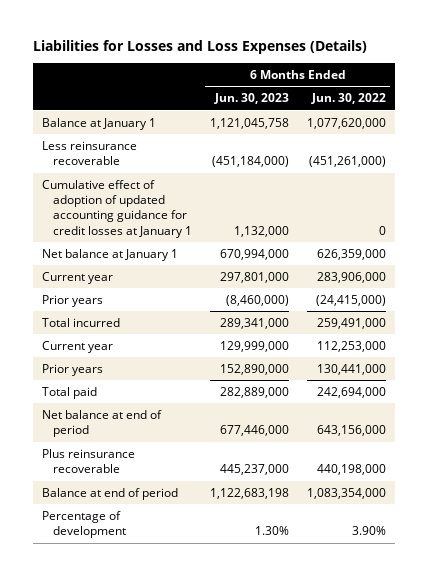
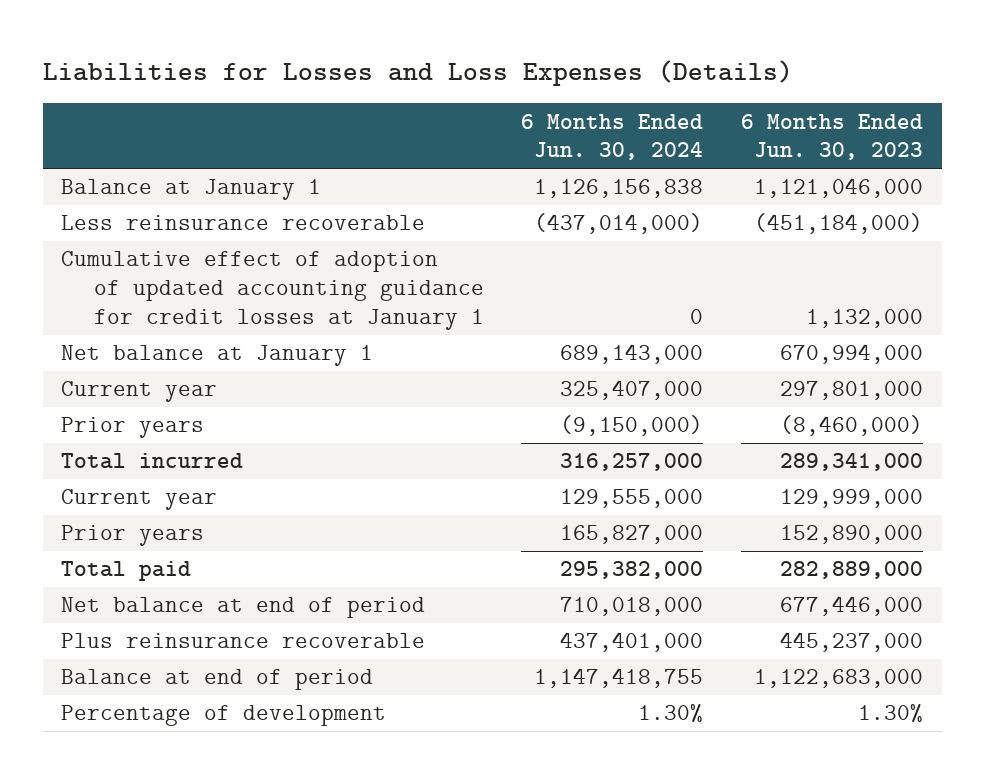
[310,93,386,105] Jun. 30, 2022 -> none
none -> [521,113,704,161] 6 Months Ended Jun. 30, 2024
[209,117,289,129] 1,121,045,758 -> [753,178,923,199] 1,121,046,000
[209,487,289,499] 1,122,683,198 -> [753,669,923,689] 1,122,683,000

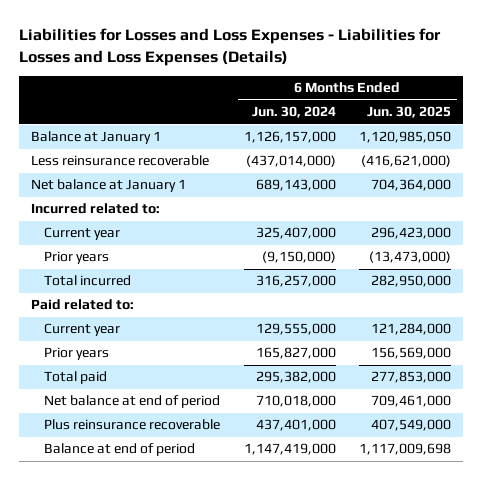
[42,59,793,86] Liabilities for Losses and Loss Expenses (Details) -> [18,28,441,67] Liabilities for Losses and Loss Expenses - Liabilities for Losses and Loss Expenses (Details)
[740,113,923,161] 6 Months Ended Jun. 30, 2023 -> none
none -> [367,106,452,119] Jun. 30, 2025
[534,179,704,199] 1,126,156,838 -> [243,131,336,144] 1,126,157,000
[61,251,484,330] Cumulative effect of adoption of updated accounting guidance for credit losses at January 1 -> none
none -> [30,203,160,215] Incurred related to:
none -> [30,299,134,311] Paid related to:
[61,705,387,727] Percentage of development -> none
[534,668,704,689] 1,147,418,755 -> [243,443,336,456] 1,147,419,000

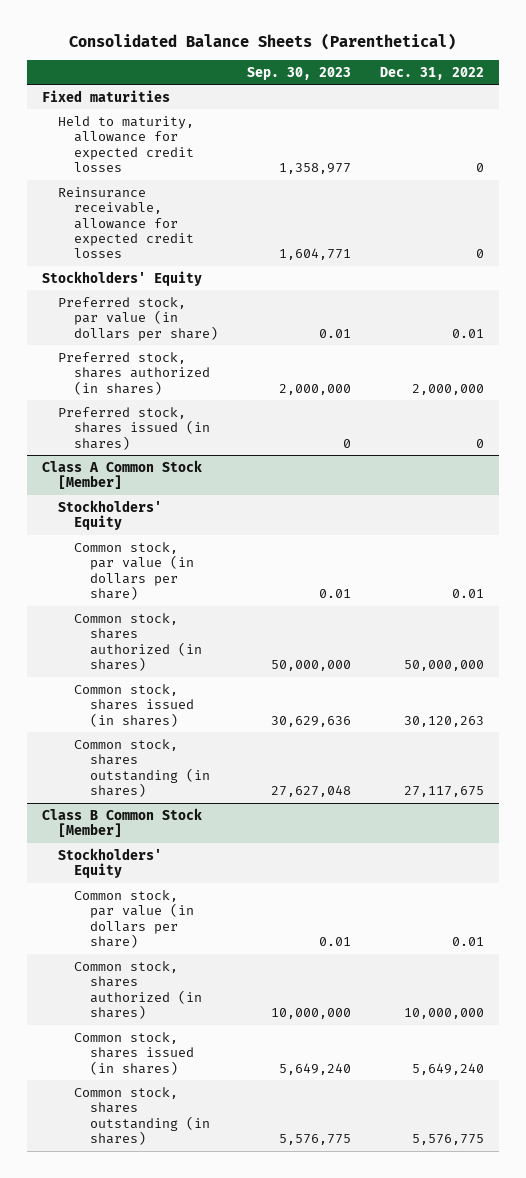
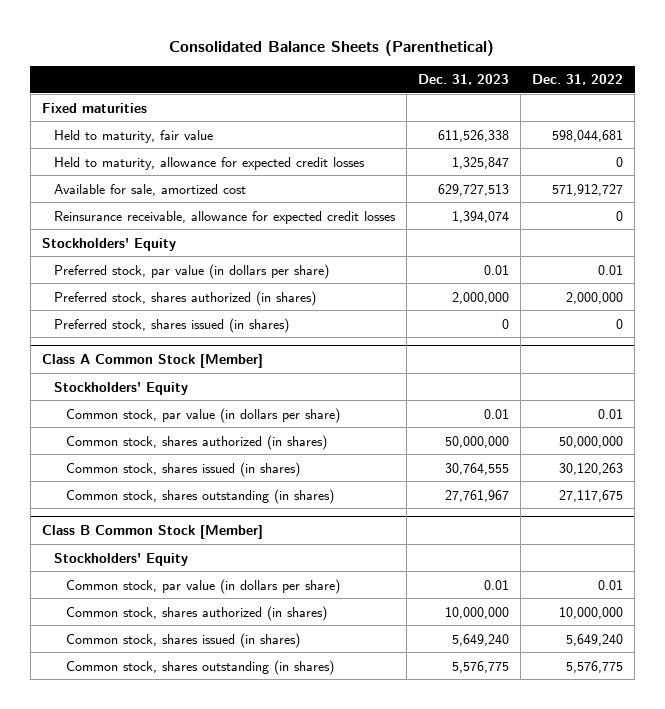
[247,66,352,80] Sep. 30, 2023 -> none
none -> [417,74,509,86] Dec. 31, 2023
none -> [53,129,213,143] Held to maturity, fair value
none -> [53,183,246,196] Available for sale, amortized cost

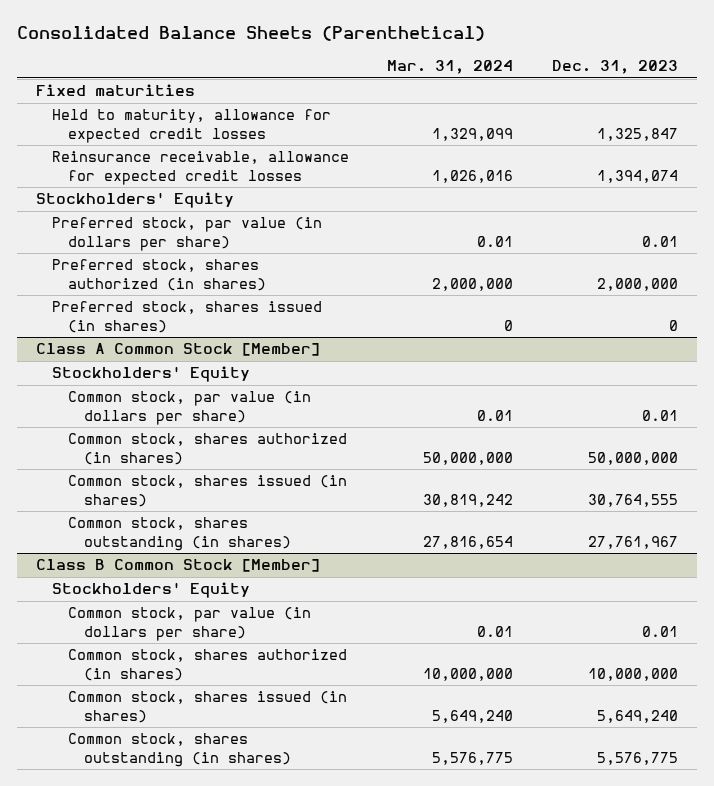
[531,74,623,86] Dec. 31, 2022 -> none
none -> [387,60,514,75] Mar. 31, 2024
[53,129,213,143] Held to maturity, fair value -> none
[53,183,246,196] Available for sale, amortized cost -> none

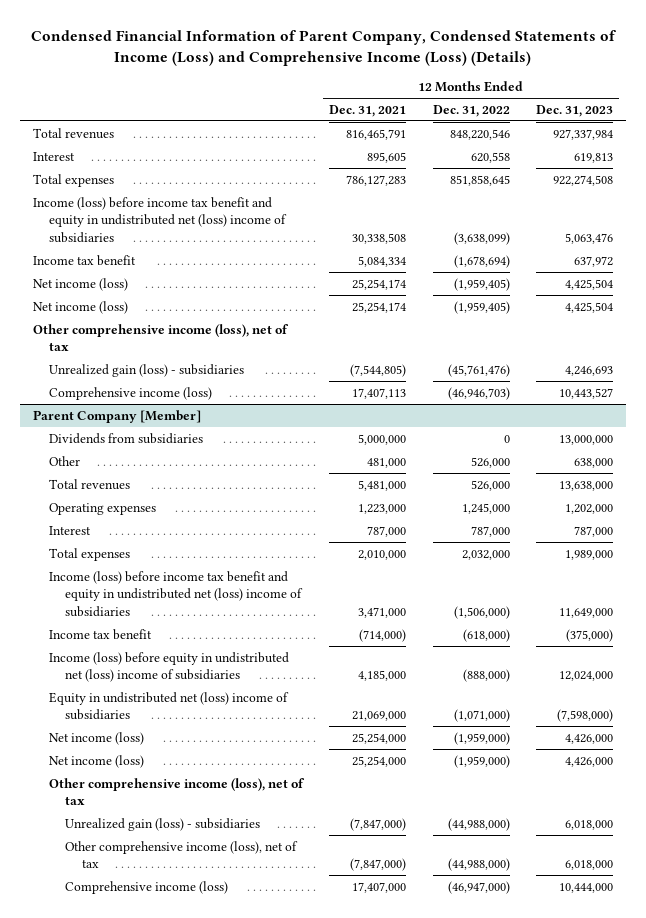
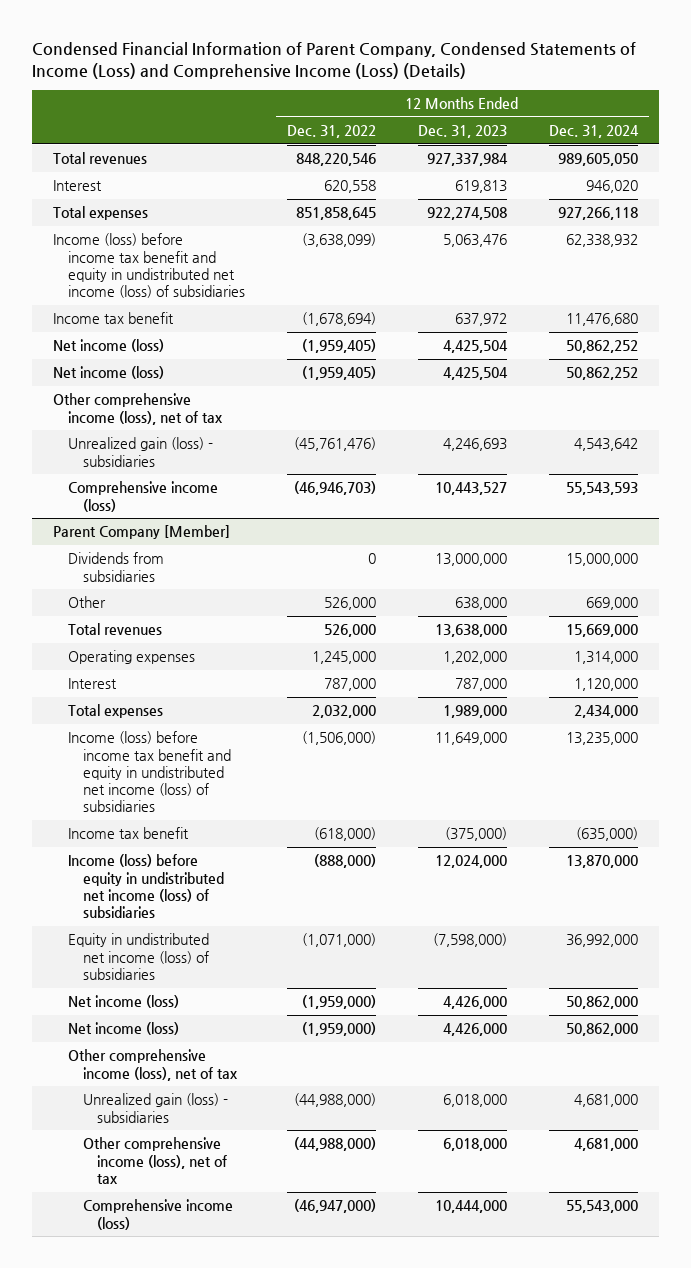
[329,104,407,117] Dec. 31, 2021 -> none
none -> [549,125,640,139] Dec. 31, 2024
[32,196,288,243] Income (loss) before income tax benefit and equity in undistributed net (loss) income of subsidiaries -> [52,233,245,299] Income (loss) before income tax benefit and equity in undistributed net income (loss) of subsidiaries
[49,570,304,617] Income (loss) before income tax benefit and equity in undistributed net (loss) income of subsidiaries -> [67,731,231,813] Income (loss) before income tax benefit and equity in undistributed net income (loss) of subsidiaries
[49,651,290,683] Income (loss) before equity in undistributed net (loss) income of subsidiaries -> [67,854,224,919] Income (loss) before equity in undistributed net income (loss) of subsidiaries
[49,691,290,721] Equity in undistributed net (loss) income of subsidiaries -> [67,933,209,980] Equity in undistributed net income (loss) of subsidiaries

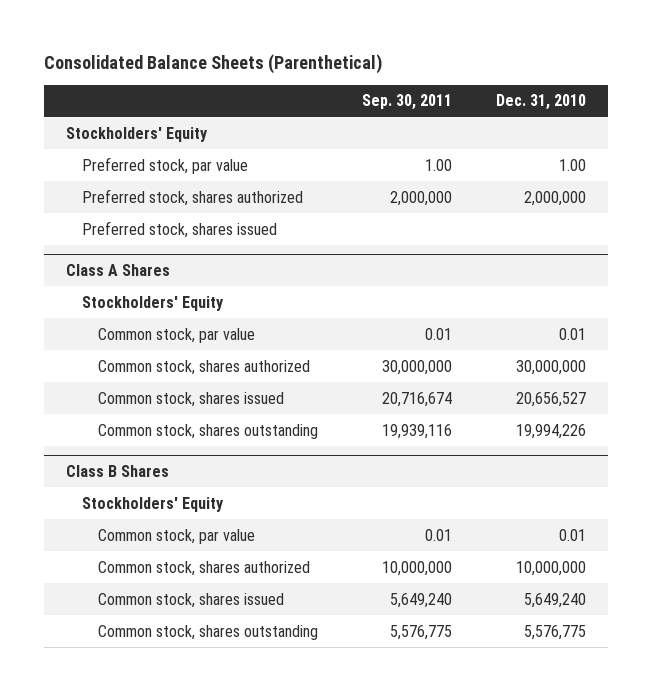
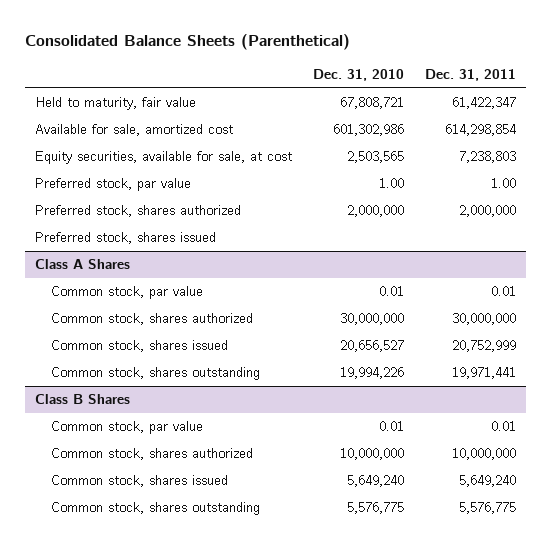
[361,94,452,111] Sep. 30, 2011 -> none
none -> [424,68,516,81] Dec. 31, 2011
[66,126,209,142] Stockholders' Equity -> none
none -> [35,97,197,111] Held to maturity, fair value
none -> [35,124,234,137] Available for sale, amortized cost
none -> [35,151,293,165] Equity securities, available for sale, at cost
[81,295,224,311] Stockholders' Equity -> none
[81,496,224,512] Stockholders' Equity -> none

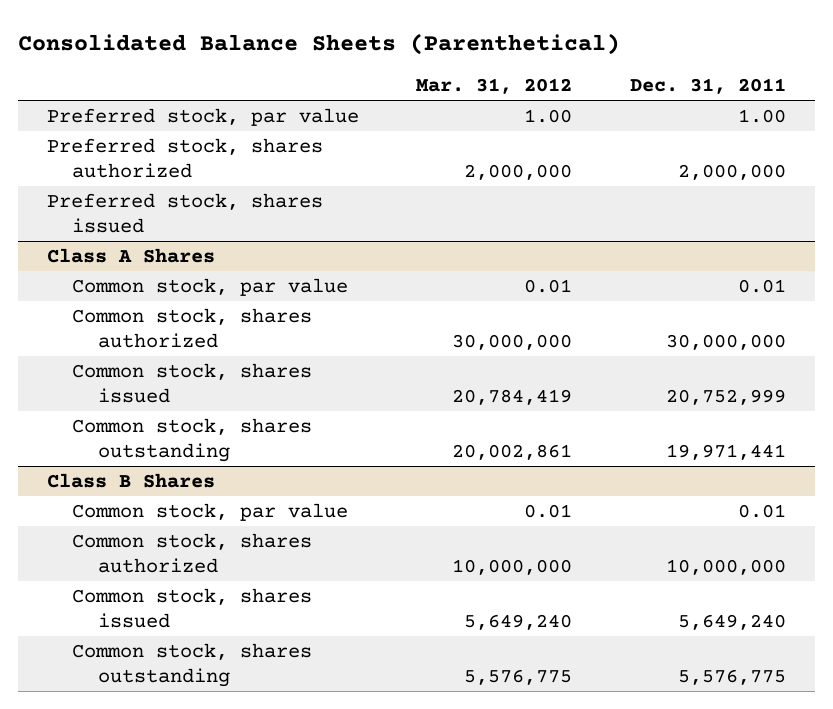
[313,68,405,81] Dec. 31, 2010 -> none
none -> [416,78,573,95] Mar. 31, 2012
[35,97,197,111] Held to maturity, fair value -> none
[35,124,234,137] Available for sale, amortized cost -> none
[35,151,293,165] Equity securities, available for sale, at cost -> none

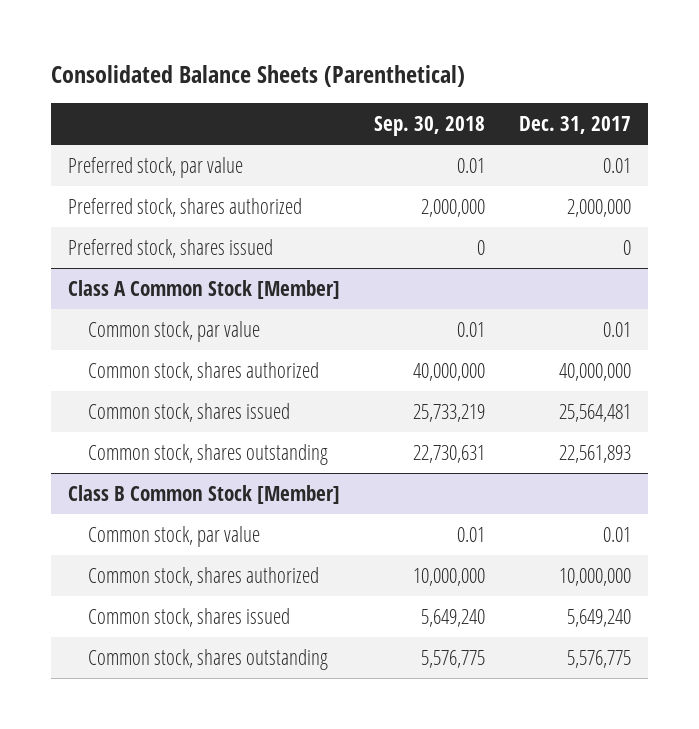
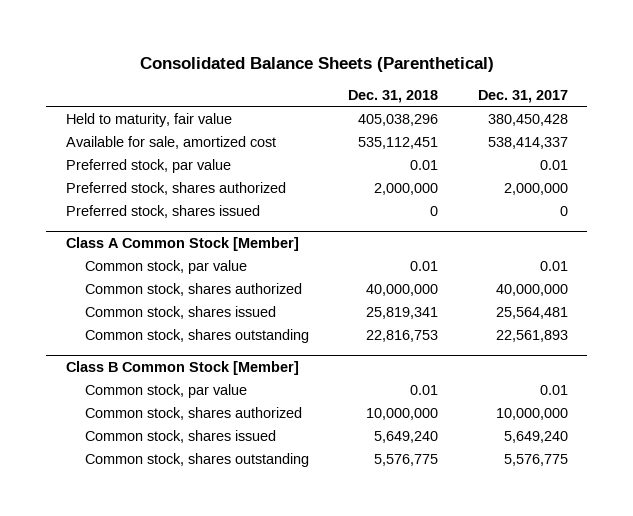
[374,115,486,136] Sep. 30, 2018 -> none
none -> [348,89,439,103] Dec. 31, 2018
none -> [65,112,232,127] Held to maturity, fair value
none -> [65,135,276,149] Available for sale, amortized cost

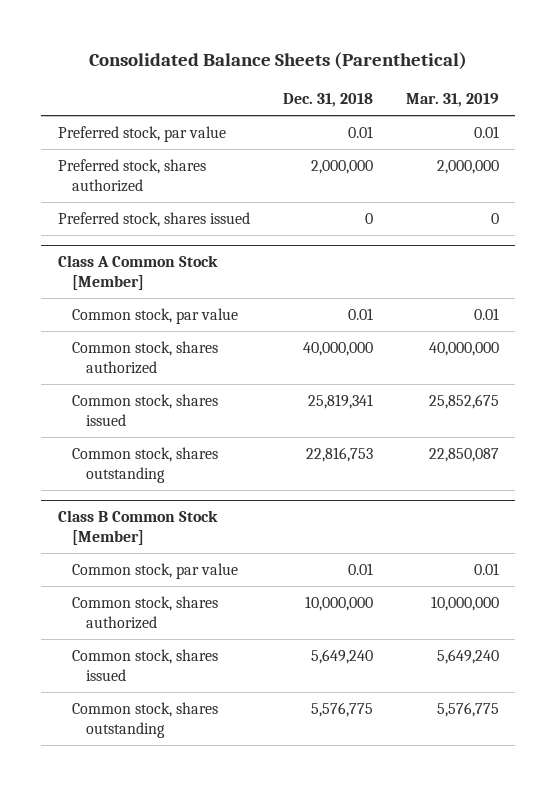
[477,89,568,103] Dec. 31, 2017 -> none
none -> [405,93,499,108] Mar. 31, 2019
[65,112,232,127] Held to maturity, fair value -> none
[65,135,276,149] Available for sale, amortized cost -> none

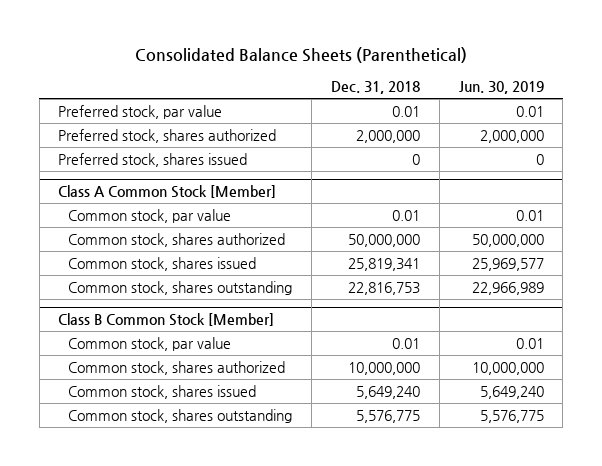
[405,93,499,108] Mar. 31, 2019 -> none
none -> [458,81,544,95] Jun. 30, 2019
[302,341,373,356] 40,000,000 -> [347,233,420,247] 50,000,000

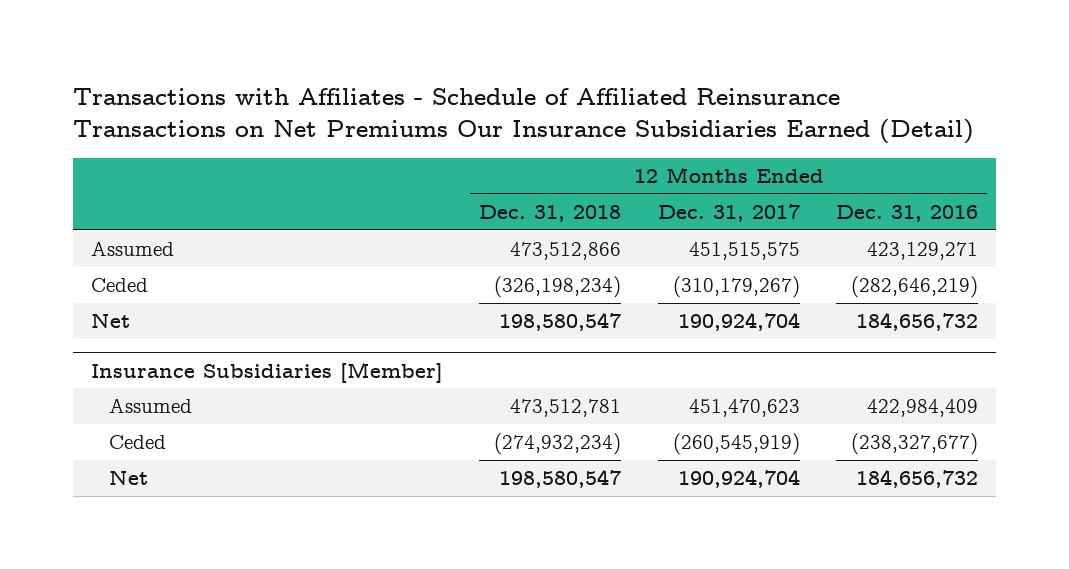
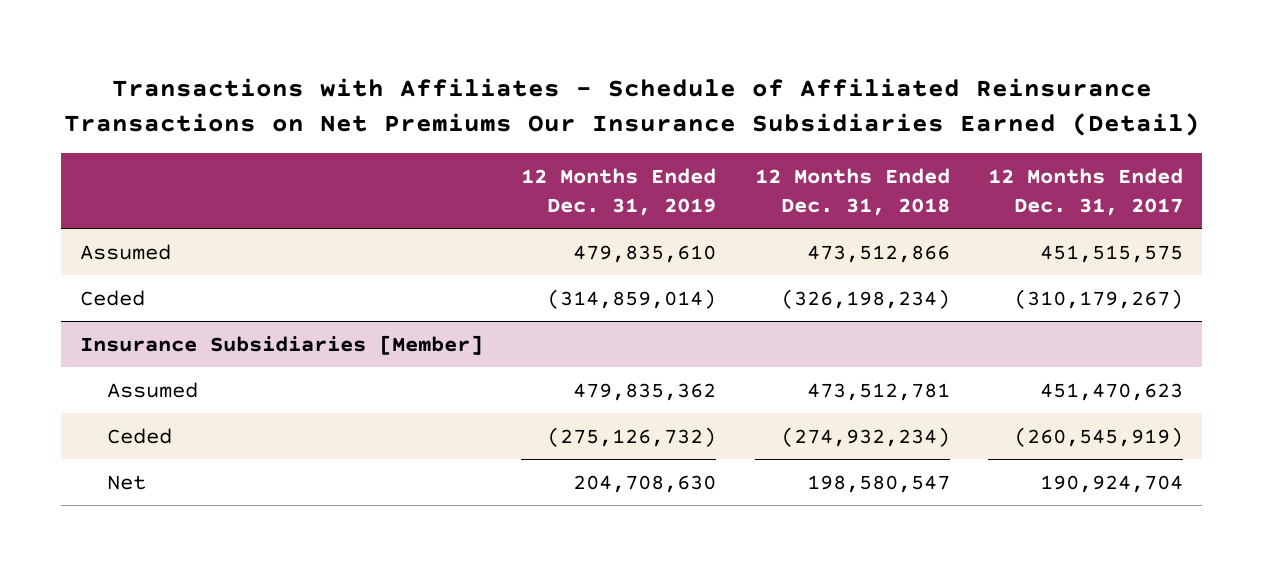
[836,204,979,222] Dec. 31, 2016 -> none
none -> [521,167,717,217] 12 Months Ended Dec. 31, 2019
[90,313,130,329] Net -> none

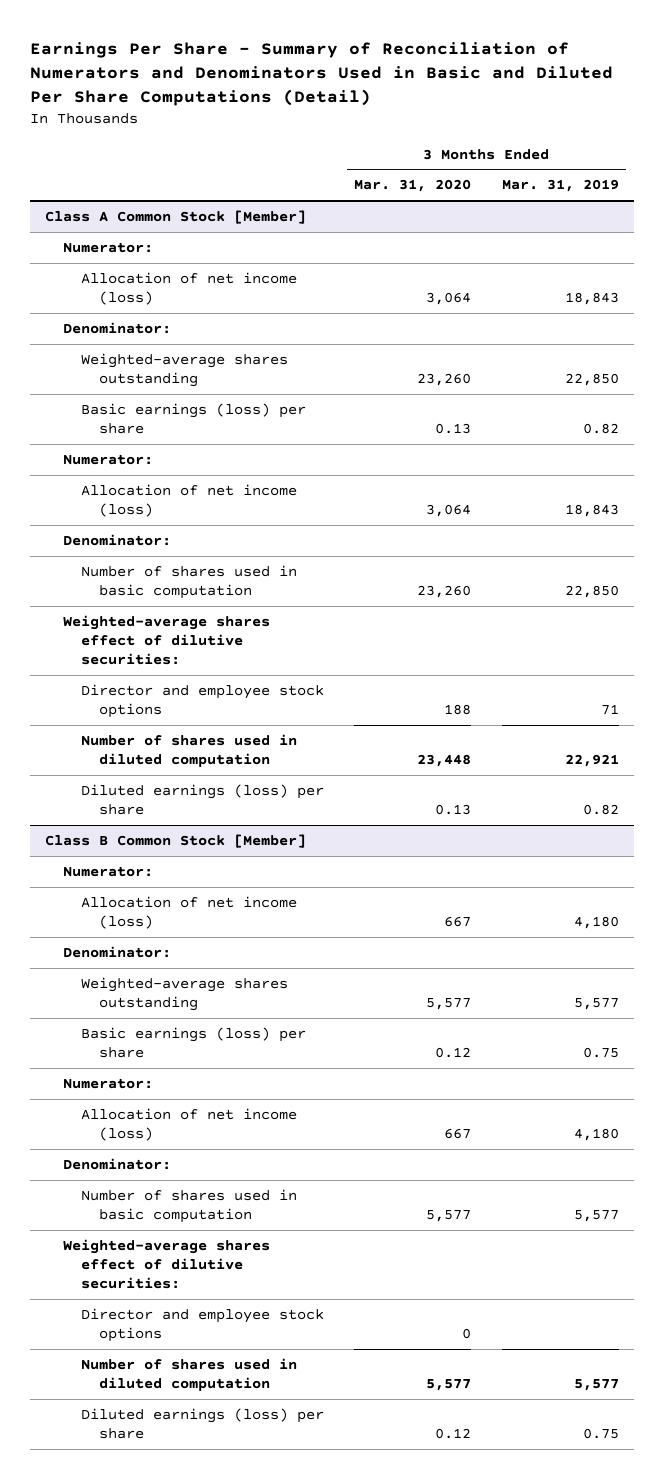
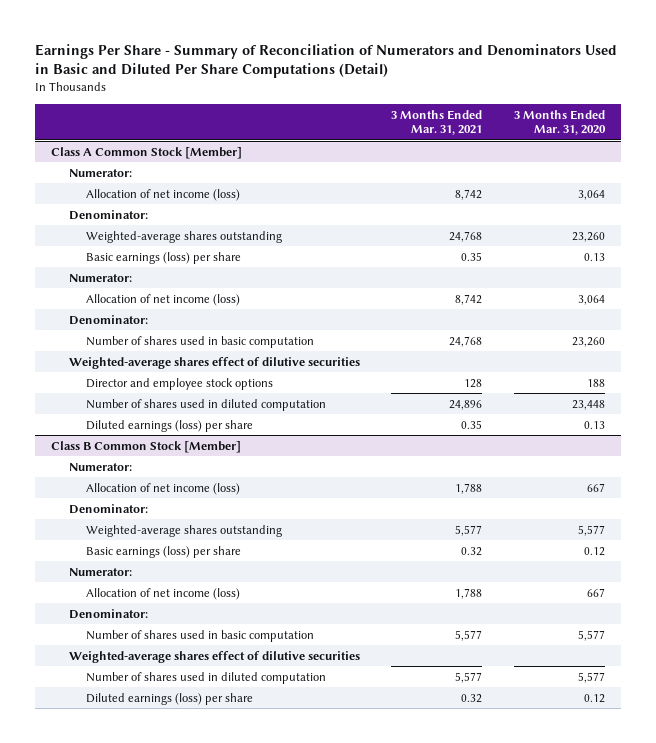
[501,179,619,193] Mar. 31, 2019 -> none
none -> [391,109,483,136] 3 Months Ended Mar. 31, 2021
[62,614,270,666] Weighted-average shares effect of dilutive securities: -> [68,356,360,369] Weighted-average shares effect of dilutive securities
[80,1307,324,1343] Director and employee stock options -> none
[62,1238,270,1290] Weighted-average shares effect of dilutive securities: -> [68,650,360,663] Weighted-average shares effect of dilutive securities

